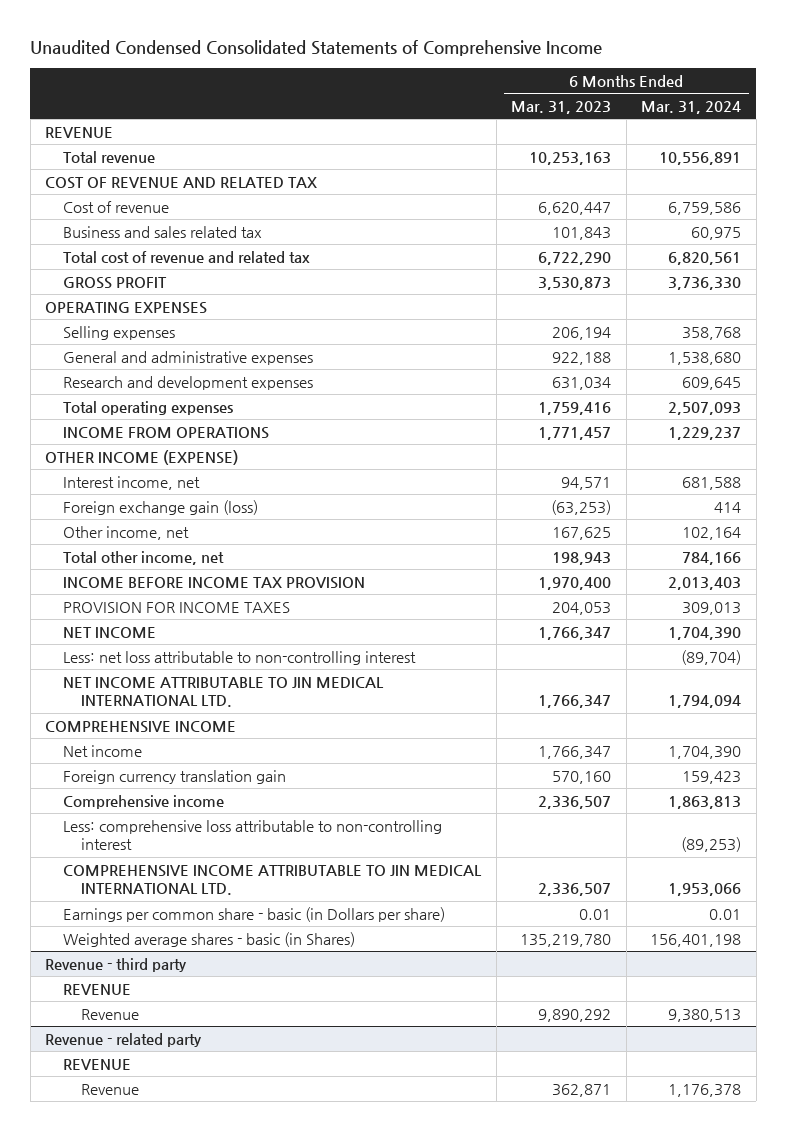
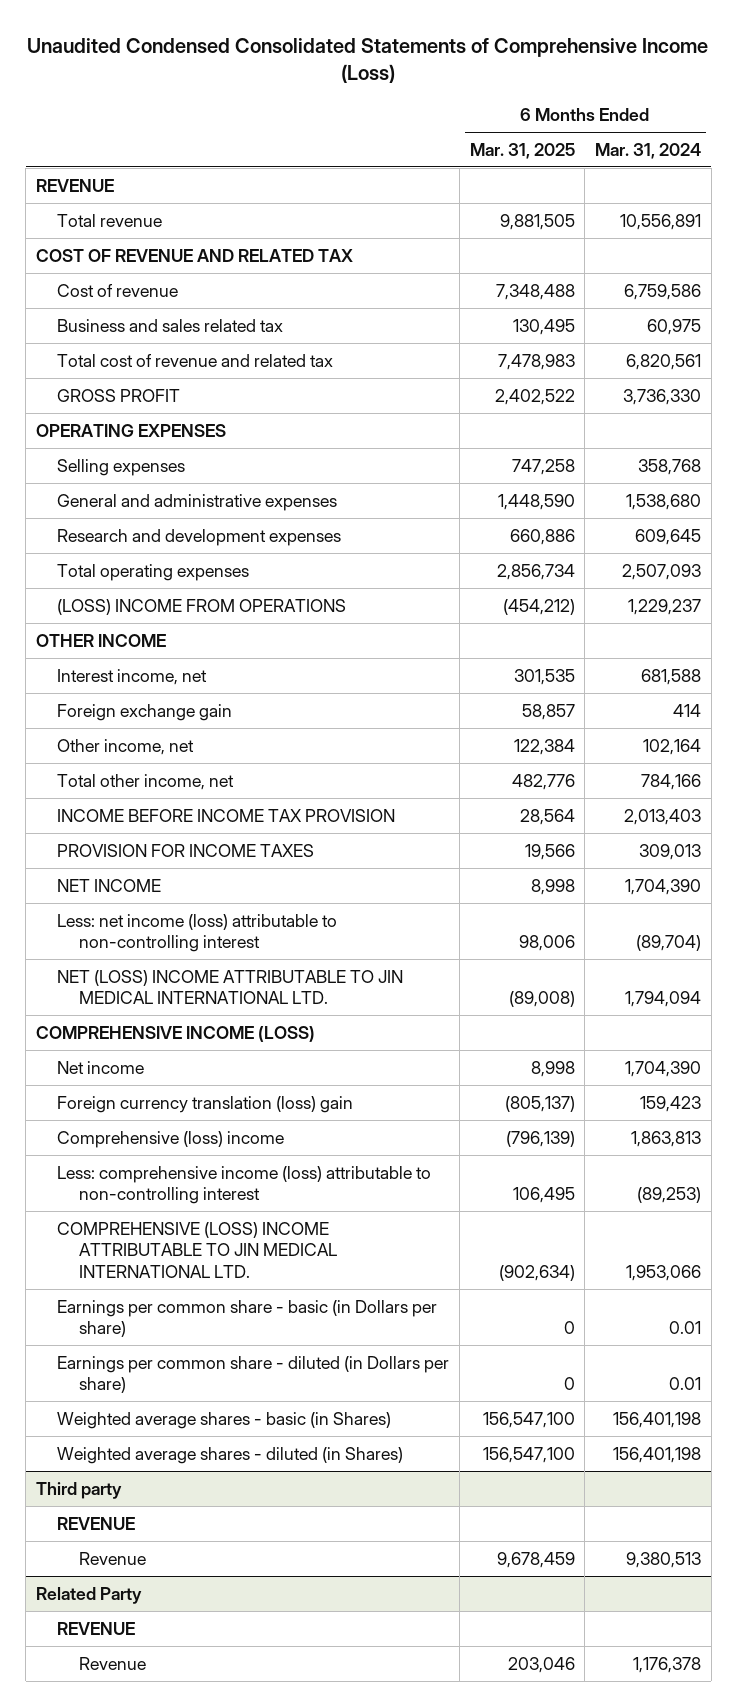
[30,40,603,57] Unaudited Condensed Consolidated Statements of Comprehensive Income -> [27,37,709,83] Unaudited Condensed Consolidated Statements of Comprehensive Income (Loss)
[511,100,612,114] Mar. 31, 2023 -> none
none -> [469,142,575,159] Mar. 31, 2025
[63,426,270,439] INCOME FROM OPERATIONS -> [57,598,347,615] (LOSS) INCOME FROM OPERATIONS
[45,449,239,465] OTHER INCOME (EXPENSE) -> [36,633,167,647] OTHER INCOME
[63,499,259,515] Foreign exchange gain (loss) -> [57,703,233,721] Foreign exchange gain
[63,650,417,665] Less: net loss attributable to non-controlling interest -> [57,913,338,953] Less: net income (loss) attributable to non-controlling interest
[63,676,385,708] NET INCOME ATTRIBUTABLE TO JIN MEDICAL INTERNATIONAL LTD. -> [57,969,404,1005] NET (LOSS) INCOME ATTRIBUTABLE TO JIN MEDICAL INTERNATIONAL LTD.
[45,720,237,733] COMPREHENSIVE INCOME -> [36,1025,316,1042] COMPREHENSIVE INCOME (LOSS)
[63,769,287,784] Foreign currency translation gain -> [57,1095,354,1113] Foreign currency translation (loss) gain
[63,794,225,809] Comprehensive income -> [57,1130,285,1148] Comprehensive (loss) income
[63,819,443,851] Less: comprehensive loss attributable to non-controlling interest -> [57,1165,432,1205] Less: comprehensive income (loss) attributable to non-controlling interest
[63,864,483,896] COMPREHENSIVE INCOME ATTRIBUTABLE TO JIN MEDICAL INTERNATIONAL LTD. -> [57,1221,337,1279] COMPREHENSIVE (LOSS) INCOME ATTRIBUTABLE TO JIN MEDICAL INTERNATIONAL LTD.
none -> [57,1355,450,1394] Earnings per common share - diluted (in Dollars per share)
none -> [57,1446,404,1464] Weighted average shares - diluted (in Shares)
[45,957,188,972] Revenue - third party -> [36,1481,123,1499] Third party
[45,1032,203,1047] Revenue - related party -> [36,1586,143,1604] Related Party

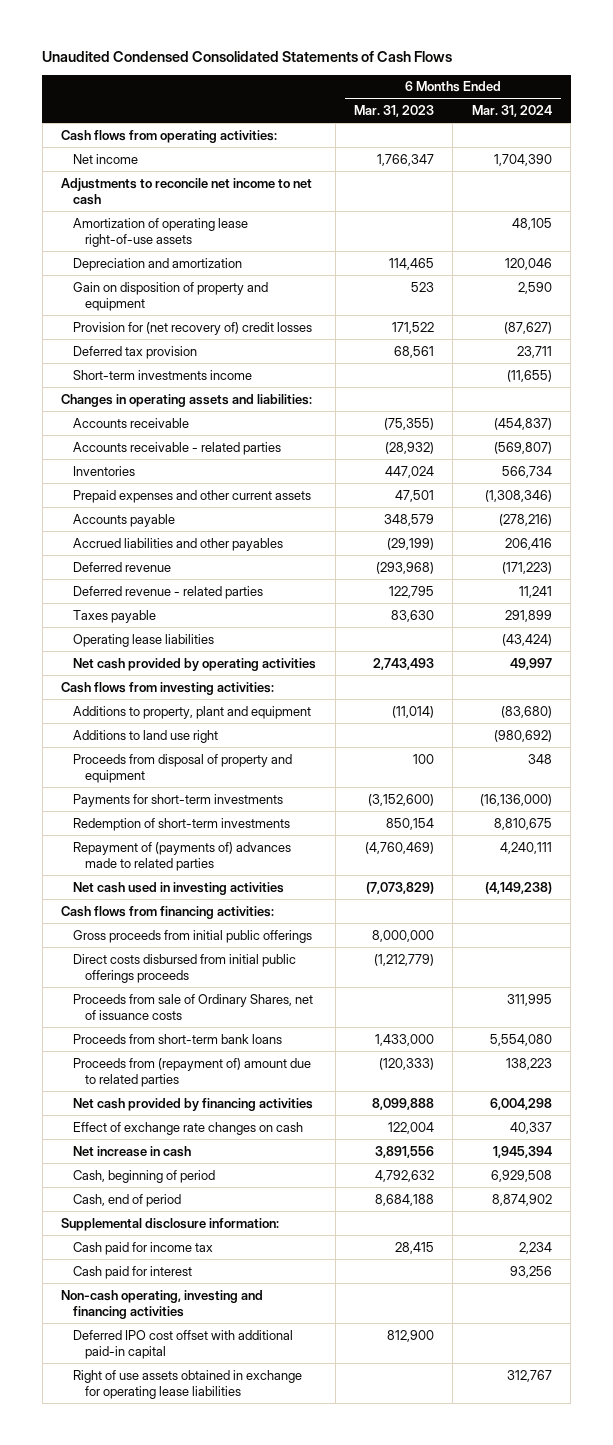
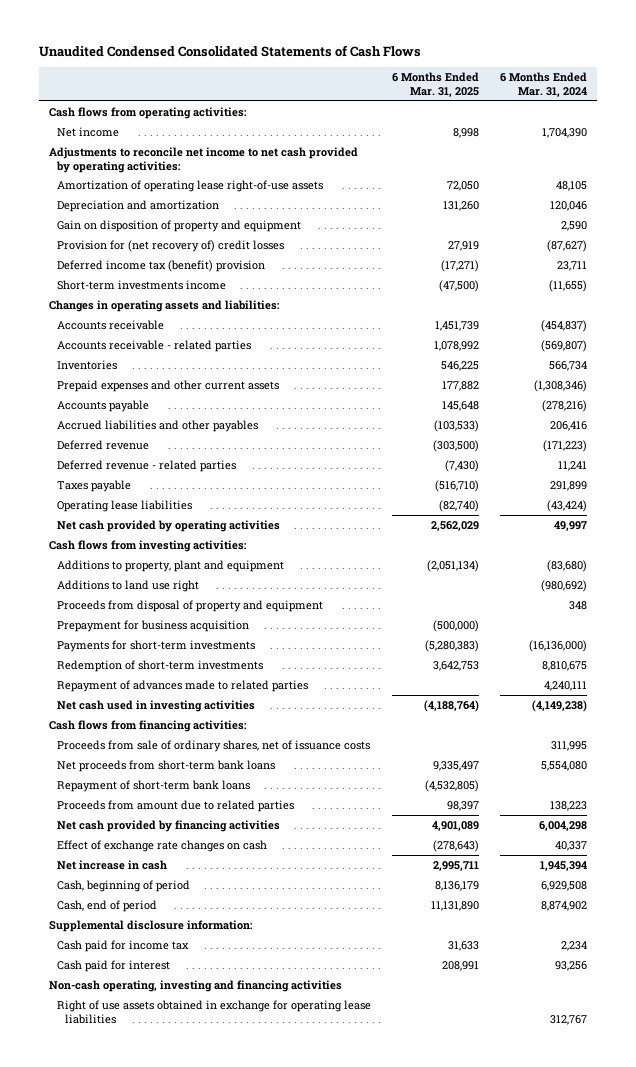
[354,105,435,118] Mar. 31, 2023 -> none
none -> [391,72,479,97] 6 Months Ended Mar. 31, 2025
[61,177,313,205] Adjustments to reconcile net income to net cash -> [49,146,359,173] Adjustments to reconcile net income to net cash provided by operating activities:
[73,345,198,359] Deferred tax provision -> [57,259,266,272] Deferred income tax (benefit) provision
none -> [57,619,250,632] Prepayment for business acquisition
[73,841,292,871] Repayment of (payments of) advances made to related parties -> [57,679,309,692] Repayment of advances made to related parties
[73,929,313,943] Gross proceeds from initial public offerings -> none
[73,953,297,983] Direct costs disbursed from initial public offerings proceeds -> none
[73,993,314,1020] Proceeds from sale of Ordinary Shares, net of issuance costs -> [57,739,371,752] Proceeds from sale of ordinary shares, net of issuance costs
[73,1033,283,1044] Proceeds from short-term bank loans -> [57,759,276,772] Net proceeds from short-term bank loans
none -> [57,779,251,792] Repayment of short-term bank loans
[73,1057,312,1087] Proceeds from (repayment of) amount due to related parties -> [57,799,295,812] Proceeds from amount due to related parties
[73,1329,294,1359] Deferred IPO cost offset with additional paid-in capital -> none

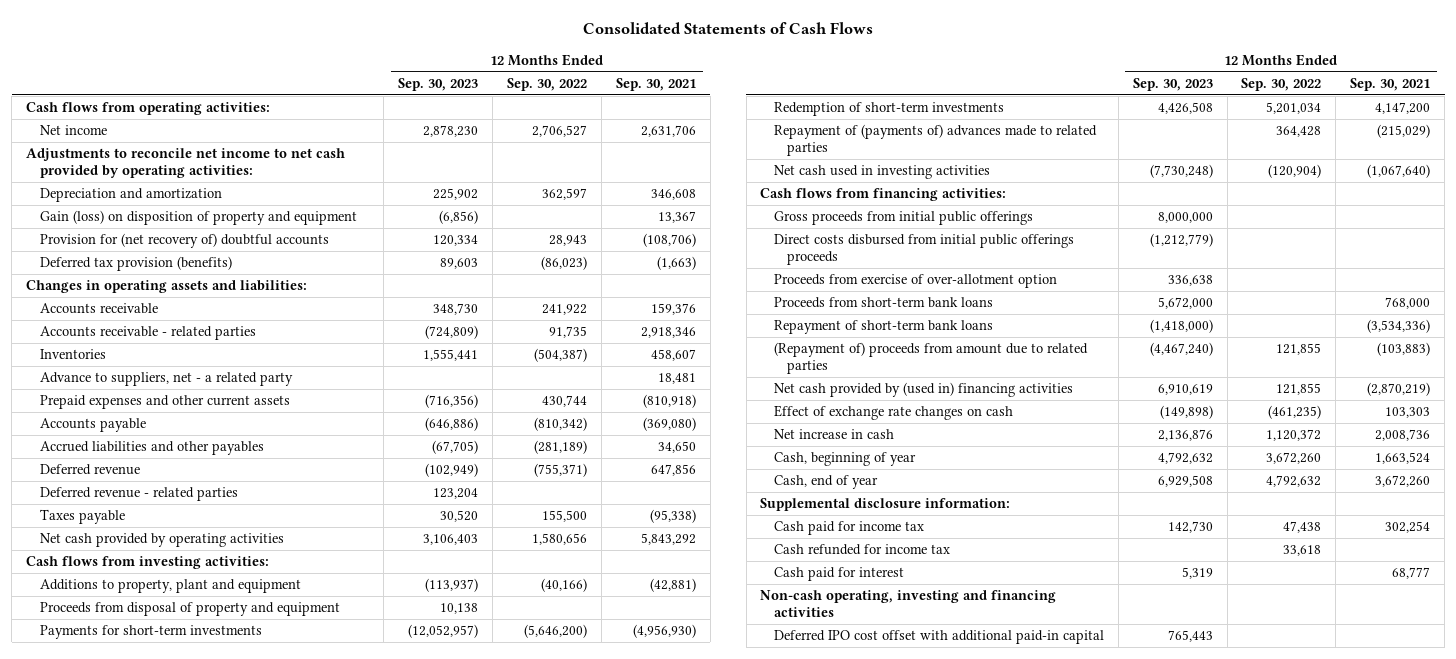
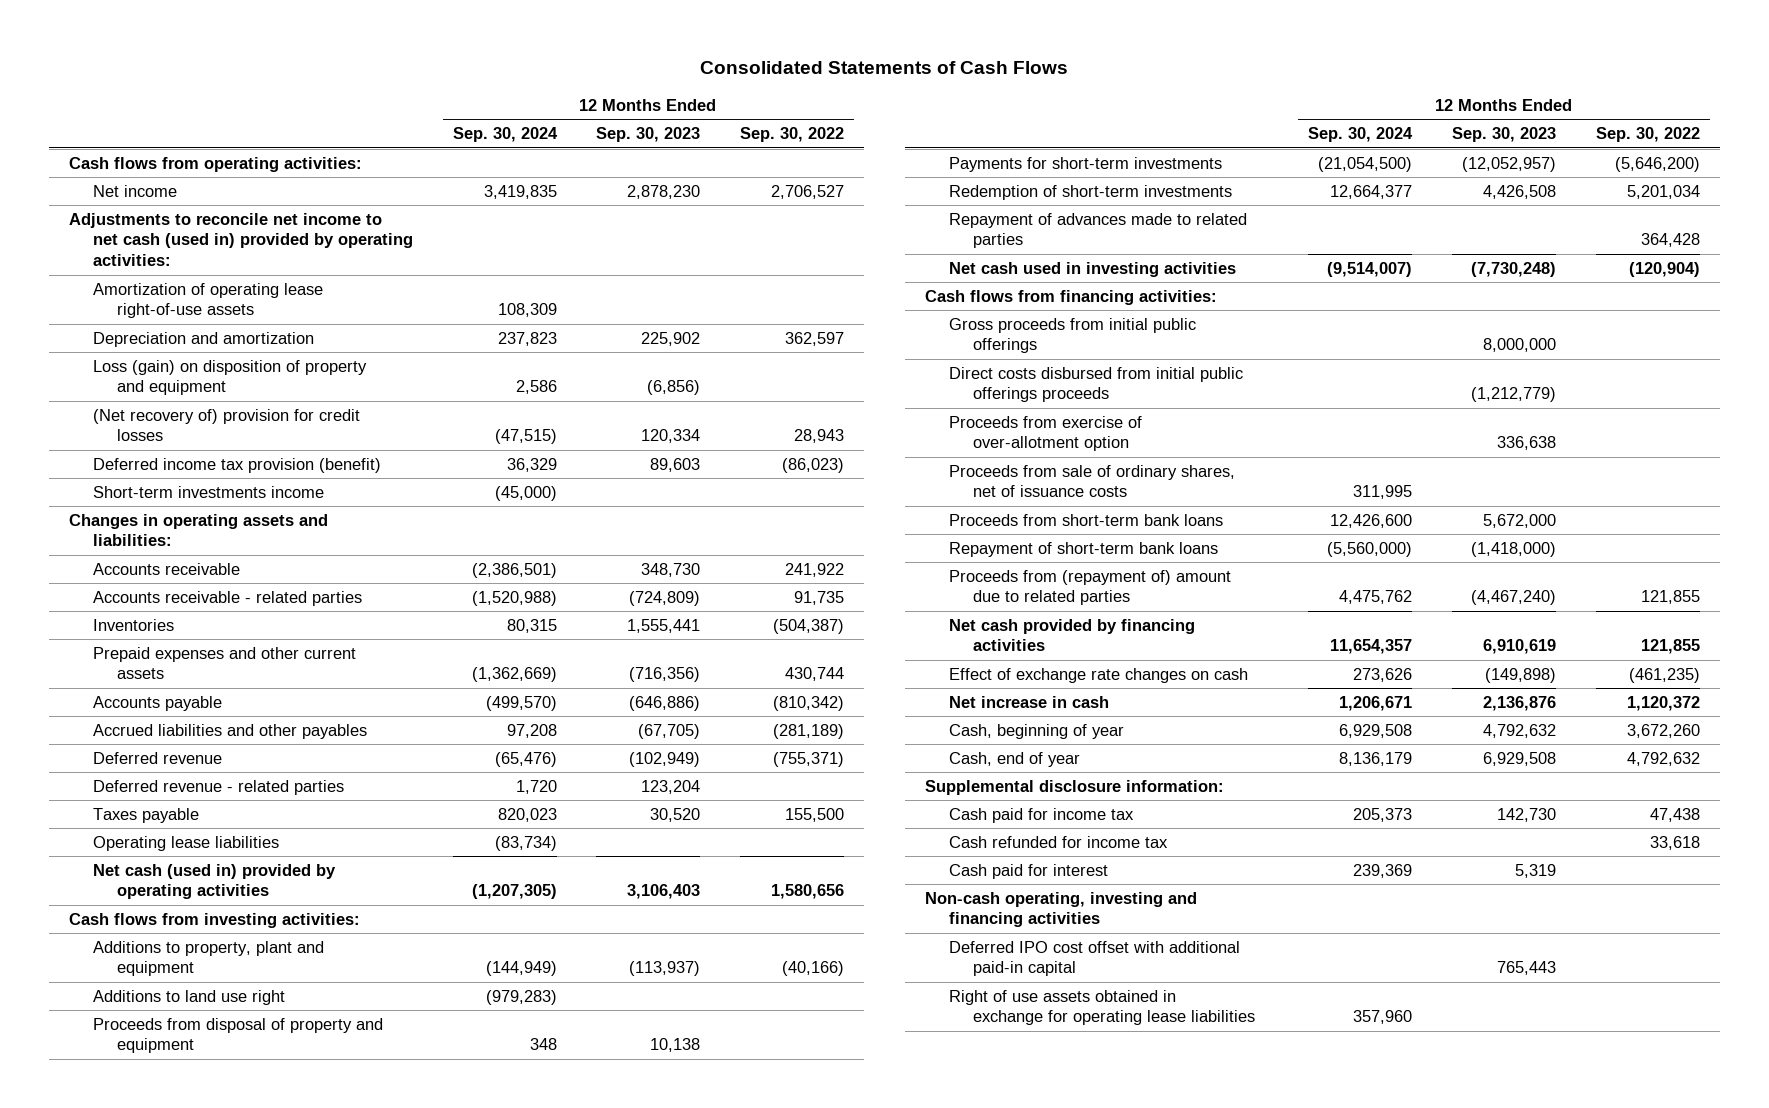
[615,77,696,91] Sep. 30, 2021 -> none
none -> [452,127,558,143] Sep. 30, 2024
[26,148,346,178] Adjustments to reconcile net income to net cash provided by operating activities: -> [68,212,413,266] Adjustments to reconcile net income to net cash (used in) provided by operating activities:
none -> [92,282,323,319] Amortization of operating lease right-of-use assets
[39,210,357,226] Gain (loss) on disposition of property and equipment -> [92,359,367,396] Loss (gain) on disposition of property and equipment
[39,233,329,249] Provision for (net recovery of) doubtful accounts -> [92,408,360,442] (Net recovery of) provision for credit losses
[39,256,232,272] Deferred tax provision (benefits) -> [92,457,381,473] Deferred income tax provision (benefit)
none -> [92,485,324,498] Short-term investments income
[39,372,293,387] Advance to suppliers, net - a related party -> none
none -> [92,835,279,851] Operating lease liabilities
[39,533,284,548] Net cash provided by operating activities -> [92,863,336,900] Net cash (used in) provided by operating activities
none -> [92,989,285,1005] Additions to land use right
[773,124,1097,156] Repayment of (payments of) advances made to related parties -> [948,212,1247,249] Repayment of advances made to related parties
none -> [948,464,1235,498] Proceeds from sale of ordinary shares, net of issuance costs
[773,342,1088,374] (Repayment of) proceeds from amount due to related parties -> [948,569,1231,606] Proceeds from (repayment of) amount due to related parties
[773,382,1073,398] Net cash provided by (used in) financing activities -> [948,618,1195,652] Net cash provided by financing activities
none -> [948,989,1255,1026] Right of use assets obtained in exchange for operating lease liabilities

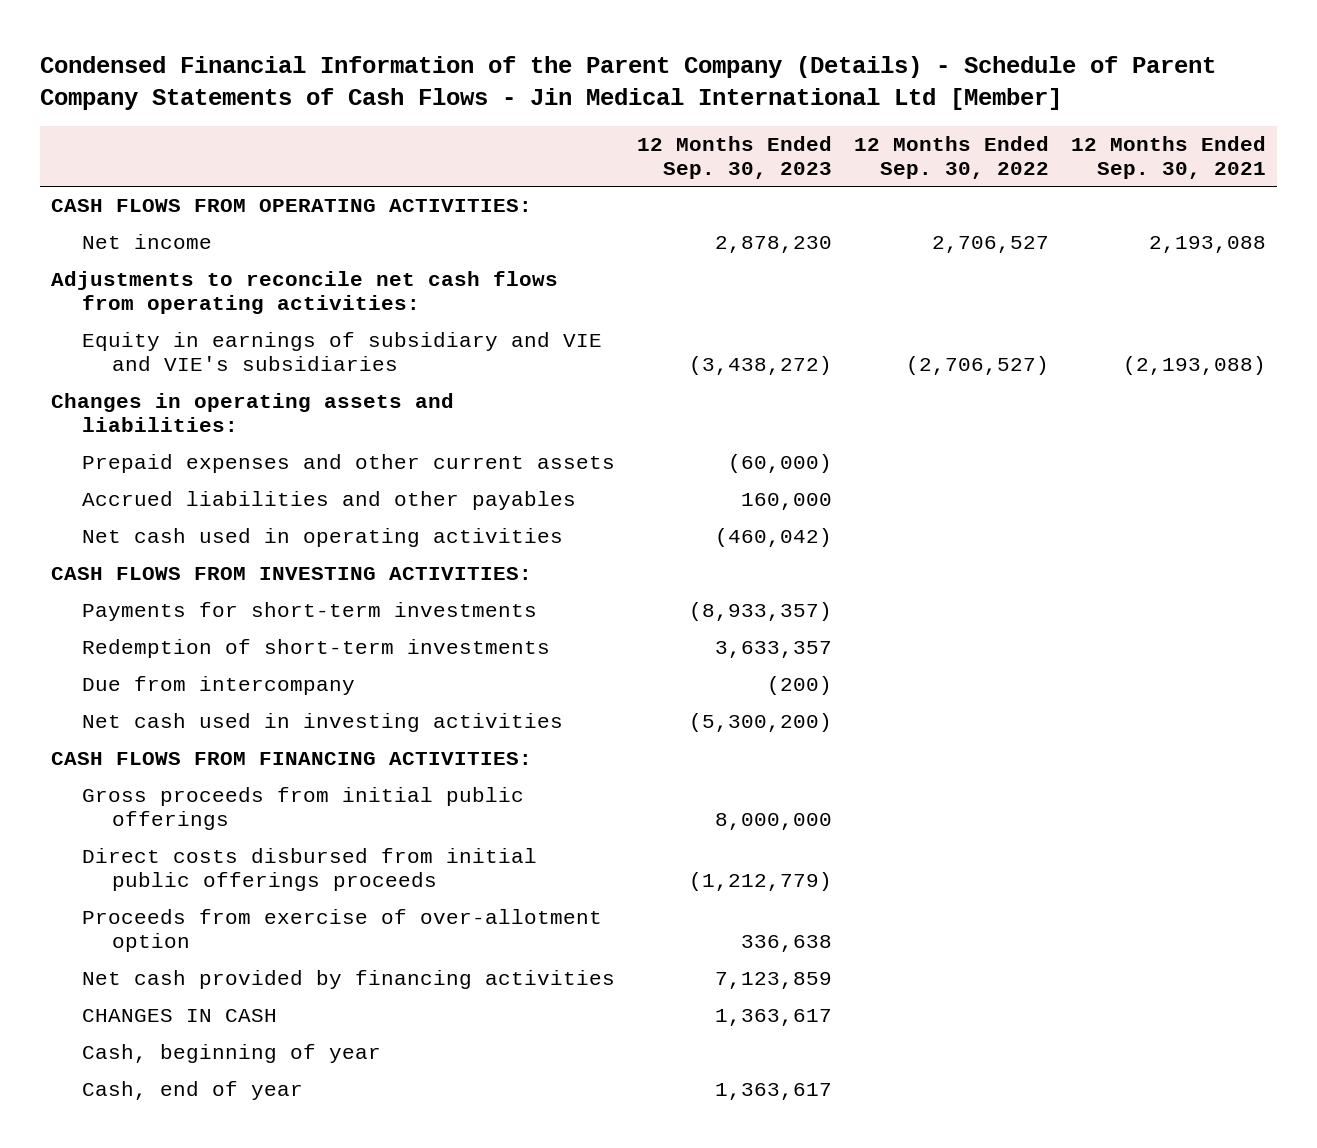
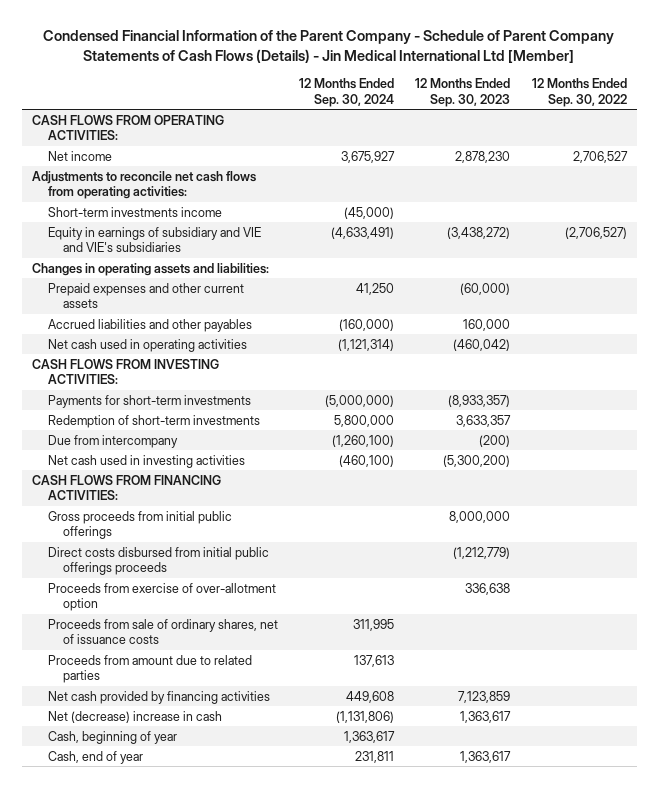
[40,55,1217,110] Condensed Financial Information of the Parent Company (Details) - Schedule of Parent Company Statements of Cash Flows - Jin Medical International Ltd [Member] -> [43,30,615,63] Condensed Financial Information of the Parent Company - Schedule of Parent Company Statements of Cash Flows (Details) - Jin Medical International Ltd [Member]
[1070,135,1266,179] 12 Months Ended Sep. 30, 2021 -> none
none -> [299,78,395,107] 12 Months Ended Sep. 30, 2024
none -> [47,206,222,217] Short-term investments income
none -> [47,618,278,645] Proceeds from sale of ordinary shares, net of issuance costs
none -> [47,654,252,684] Proceeds from amount due to related parties
[81,1009,277,1023] CHANGES IN CASH -> [47,710,222,723] Net (decrease) increase in cash

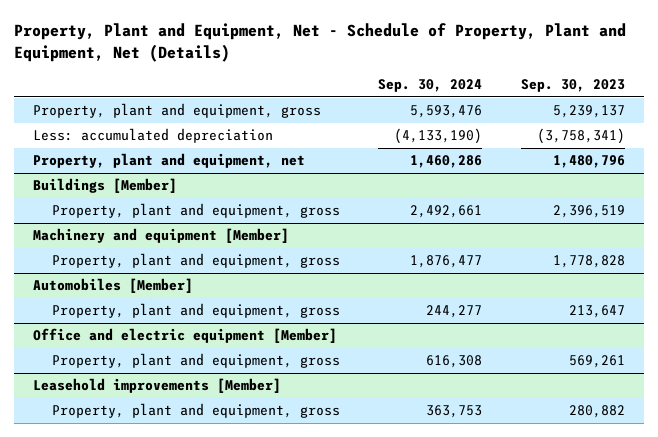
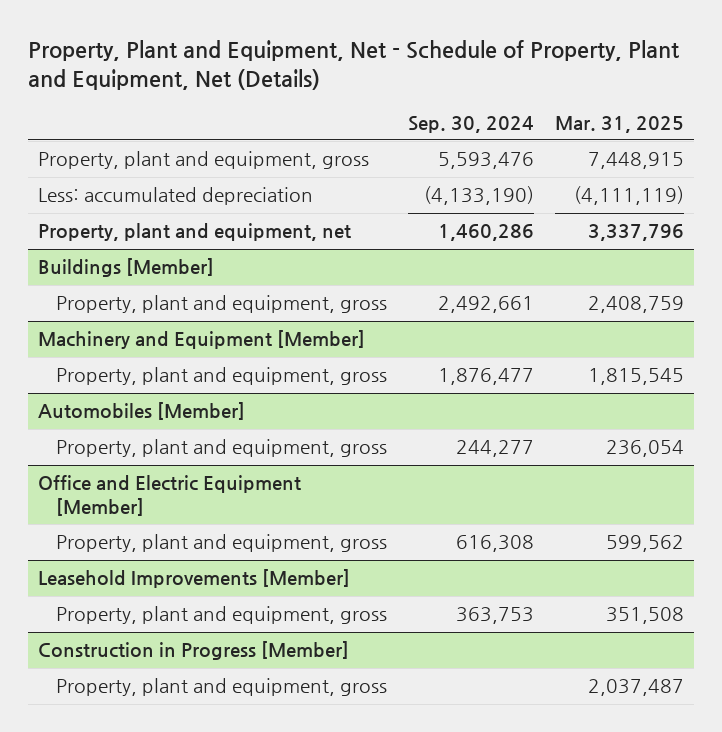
[520,79,625,93] Sep. 30, 2023 -> none
none -> [554,115,684,133] Mar. 31, 2025
[33,228,290,244] Machinery and equipment [Member] -> [38,330,366,350] Machinery and Equipment [Member]
[33,328,338,344] Office and electric equipment [Member] -> [38,475,302,517] Office and Electric Equipment [Member]
[33,378,282,394] Leasehold improvements [Member] -> [38,569,351,589] Leasehold Improvements [Member]
none -> [38,641,350,661] Construction in Progress [Member]
none -> [56,678,388,697] Property, plant and equipment, gross

